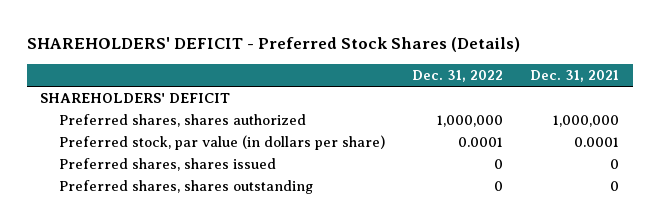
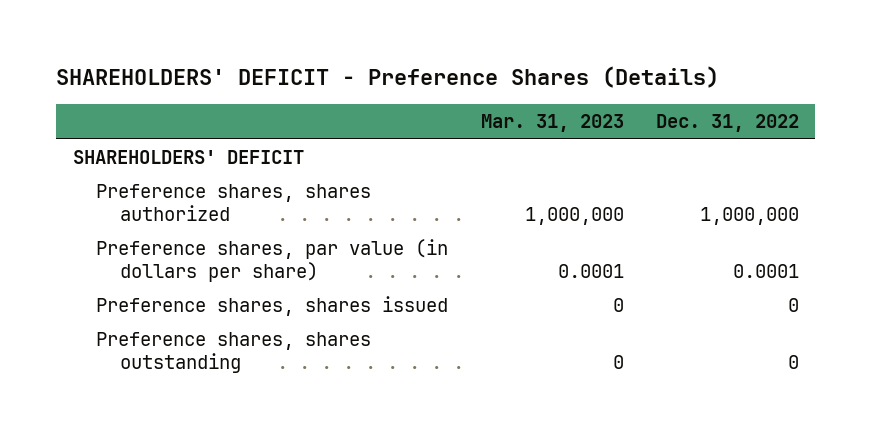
[26,37,520,53] SHAREHOLDERS' DEFICIT - Preferred Stock Shares (Details) -> [56,66,720,89] SHAREHOLDERS' DEFICIT - Preference Shares (Details)
[530,70,620,83] Dec. 31, 2021 -> none
none -> [480,114,624,133] Mar. 31, 2023
[58,114,306,128] Preferred shares, shares authorized -> [96,183,372,222] Preference shares, shares authorized
[58,135,385,151] Preferred stock, par value (in dollars per share) -> [96,238,449,283] Preference shares, par value (in dollars per share)
[58,158,276,172] Preferred shares, shares issued -> [96,295,449,316] Preference shares, shares issued
[58,180,313,195] Preferred shares, shares outstanding -> [96,331,372,374] Preference shares, shares outstanding

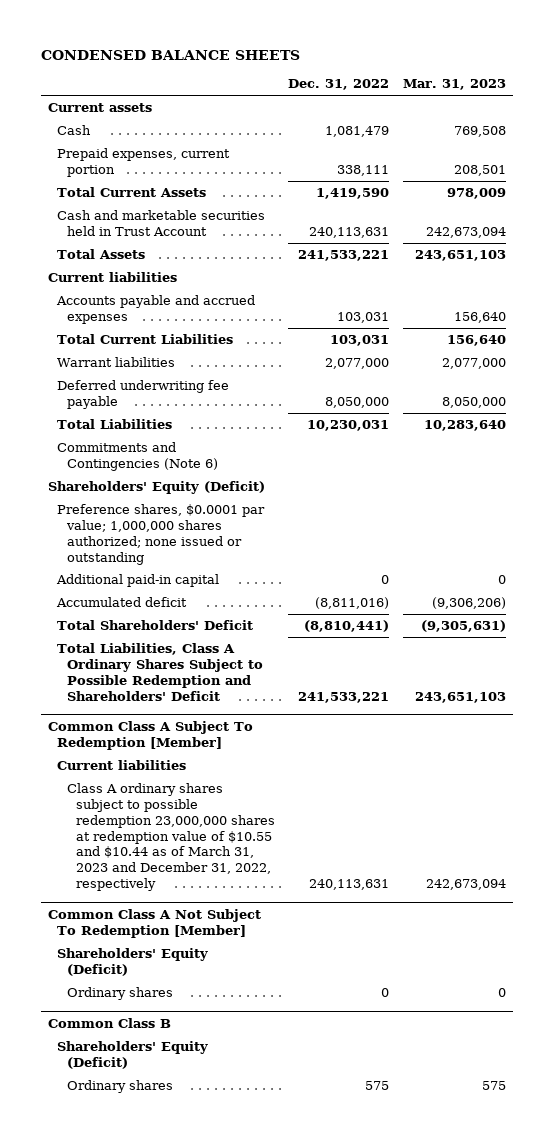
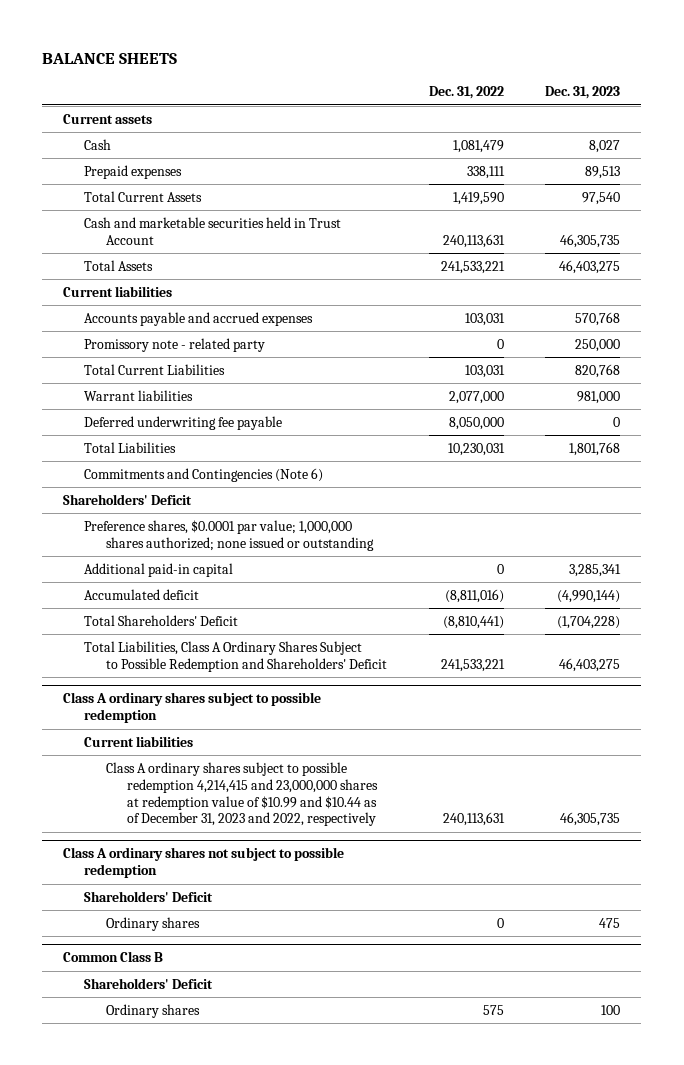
[41,50,301,61] CONDENSED BALANCE SHEETS -> [42,53,178,65] BALANCE SHEETS
[403,79,507,91] Mar. 31, 2023 -> none
none -> [545,86,621,100] Dec. 31, 2023
[57,147,231,177] Prepaid expenses, current portion -> [84,164,183,179] Prepaid expenses
none -> [84,337,266,352] Promissory note - related party
[47,480,265,494] Shareholders' Equity (Deficit) -> [63,493,193,505] Shareholders' Deficit
[47,720,253,750] Common Class A Subject To Redemption [Member] -> [63,692,322,724] Class A ordinary shares subject to possible redemption
[66,782,275,892] Class A ordinary shares subject to possible redemption 23,000,000 shares at redemption value of $10.55 and $10.44 as of March 31, 2023 and December 31, 2022, respectively -> [105,761,378,827] Class A ordinary shares subject to possible redemption 4,214,415 and 23,000,000 shares at redemption value of $10.99 and $10.44 as of December 31, 2023 and 2022, respectively
[47,908,261,938] Common Class A Not Subject To Redemption [Member] -> [63,847,345,879] Class A ordinary shares not subject to possible redemption
[57,947,209,976] Shareholders' Equity (Deficit) -> [84,890,214,902] Shareholders' Deficit
[57,1040,209,1069] Shareholders' Equity (Deficit) -> [84,977,214,989] Shareholders' Deficit

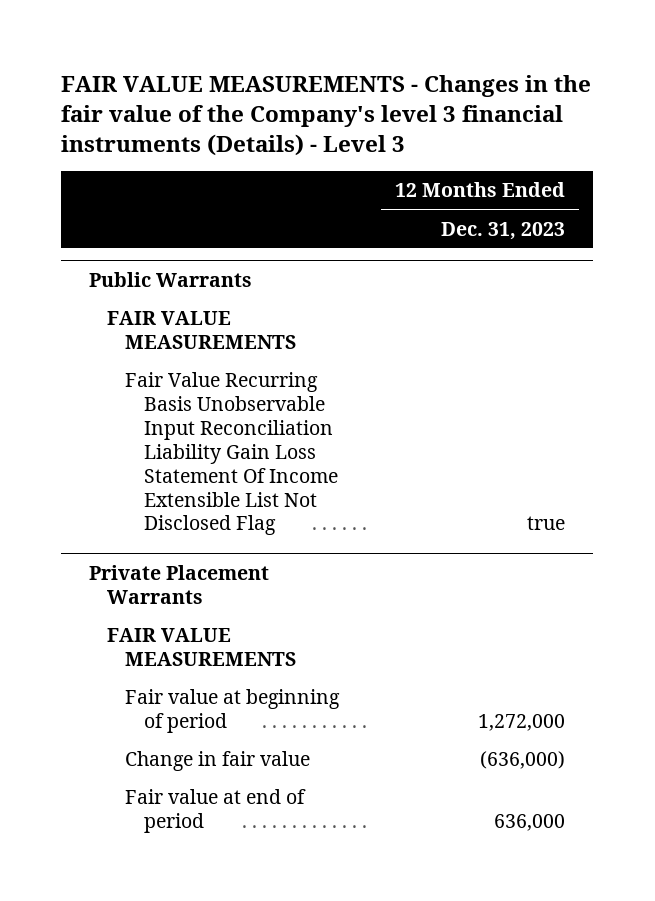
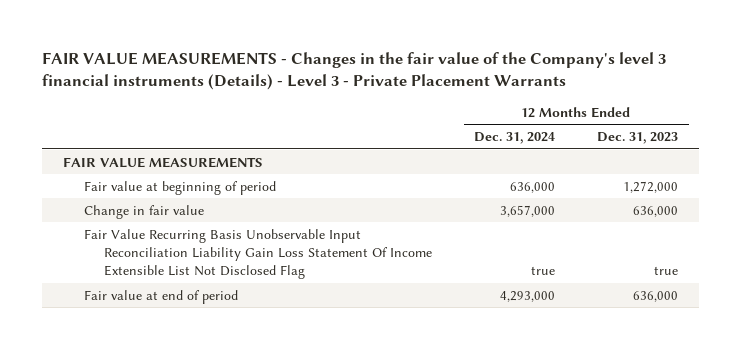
[61,74,592,156] FAIR VALUE MEASUREMENTS - Changes in the fair value of the Company's level 3 financial instruments (Details) - Level 3 -> [41,51,666,90] FAIR VALUE MEASUREMENTS - Changes in the fair value of the Company's level 3 financial instruments (Details) - Level 3 - Private Placement Warrants
none -> [474,132,556,145] Dec. 31, 2024
[89,271,253,287] Public Warrants -> none
[125,372,338,536] Fair Value Recurring Basis Unobservable Input Reconciliation Liability Gain Loss Statement Of Income Extensible List Not Disclosed Flag -> none
[89,564,270,604] Private Placement Warrants -> none
[107,628,297,666] FAIR VALUE MEASUREMENTS -> none
[480,751,566,770] (636,000) -> [633,205,679,217] 636,000
none -> [83,228,433,280] Fair Value Recurring Basis Unobservable Input Reconciliation Liability Gain Loss Statement Of Income Extensible List Not Disclosed Flag

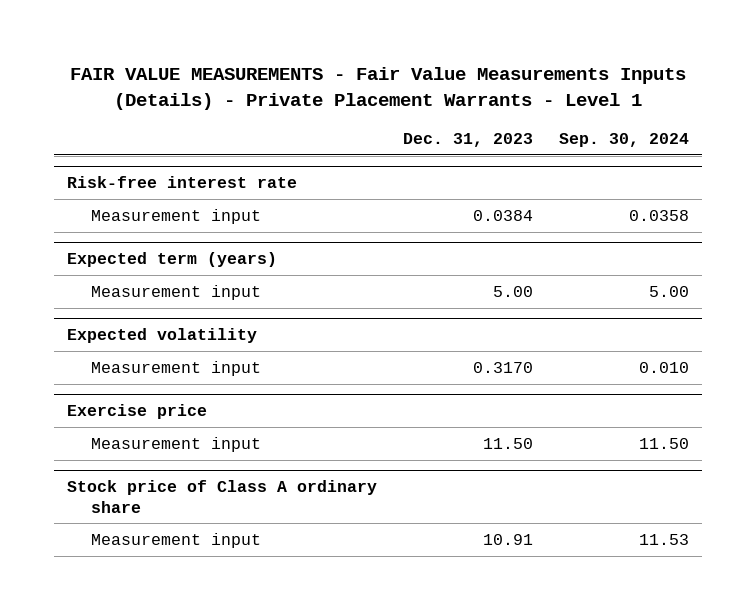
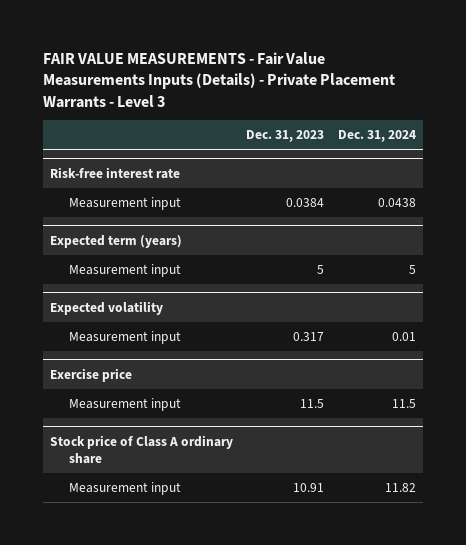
[69,66,686,110] FAIR VALUE MEASUREMENTS - Fair Value Measurements Inputs (Details) - Private Placement Warrants - Level 1 -> [42,51,395,108] FAIR VALUE MEASUREMENTS - Fair Value Measurements Inputs (Details) - Private Placement Warrants - Level 3
[558,132,689,147] Sep. 30, 2024 -> none
none -> [338,130,417,143] Dec. 31, 2024
[492,285,533,297] 5.00 -> [317,264,325,274] 5
[472,361,533,373] 0.3170 -> [293,331,325,341] 0.317
[482,437,533,449] 11.50 -> [300,398,325,408] 11.5

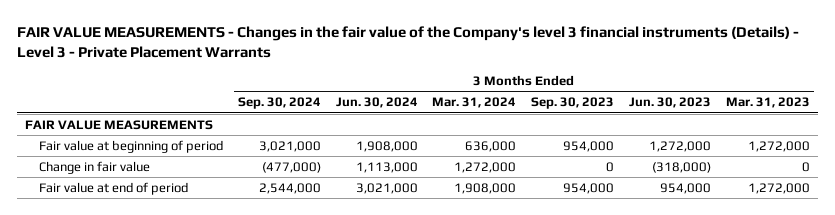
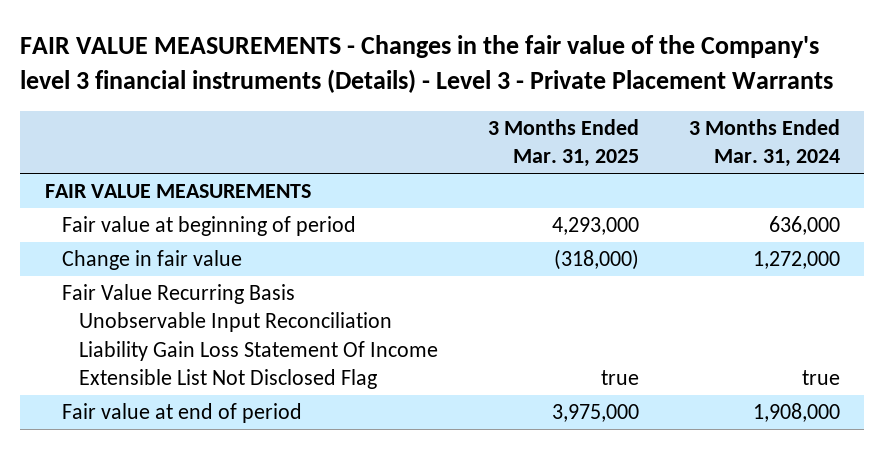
[237,97,321,110] Sep. 30, 2024 -> none
[335,97,418,109] Jun. 30, 2024 -> none
[531,97,615,110] Sep. 30, 2023 -> none
[629,97,712,109] Jun. 30, 2023 -> none
[726,97,811,109] Mar. 31, 2023 -> none
none -> [487,119,639,168] 3 Months Ended Mar. 31, 2025
none -> [61,284,439,390] Fair Value Recurring Basis Unobservable Input Reconciliation Liability Gain Loss Statement Of Income Extensible List Not Disclosed Flag

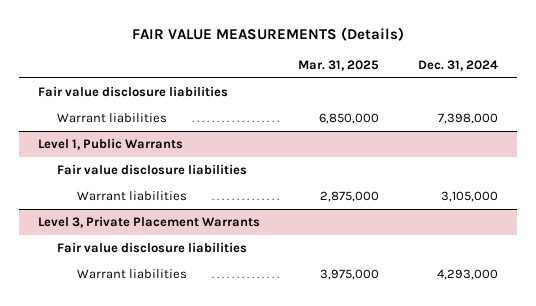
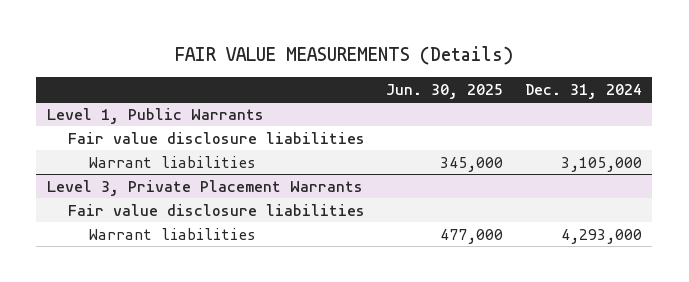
[298,59,380,71] Mar. 31, 2025 -> none
none -> [386,83,504,99] Jun. 30, 2025
[37,85,228,97] Fair value disclosure liabilities -> none
[57,112,168,123] Warrant liabilities -> none

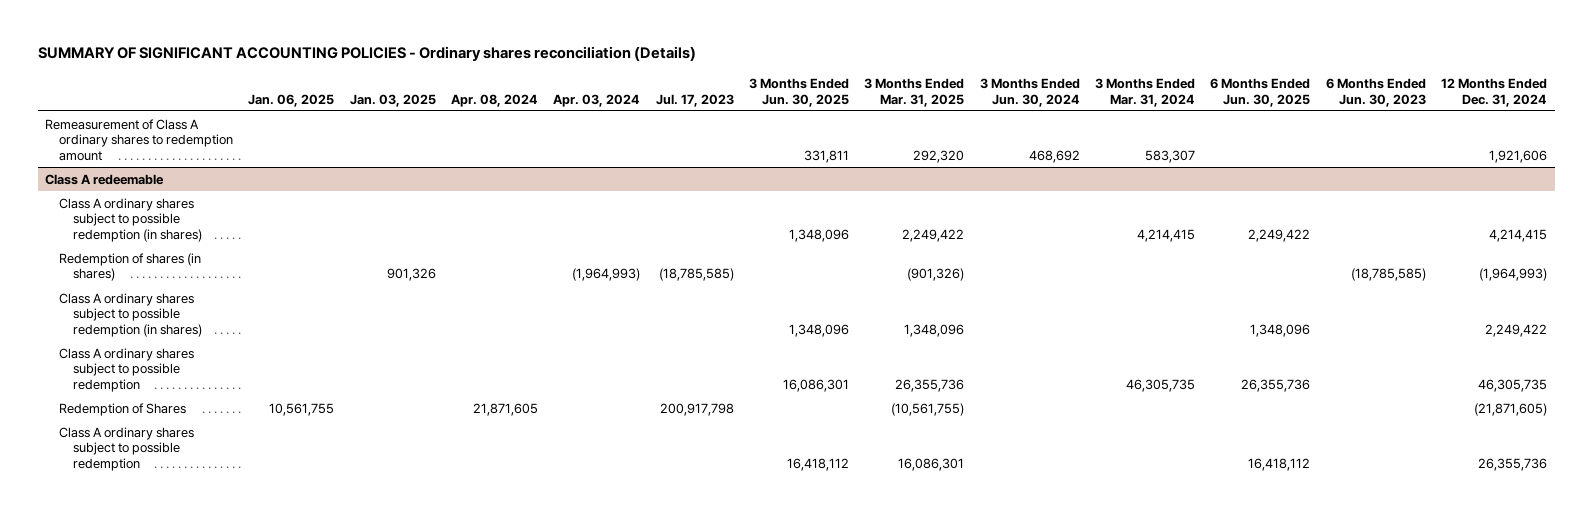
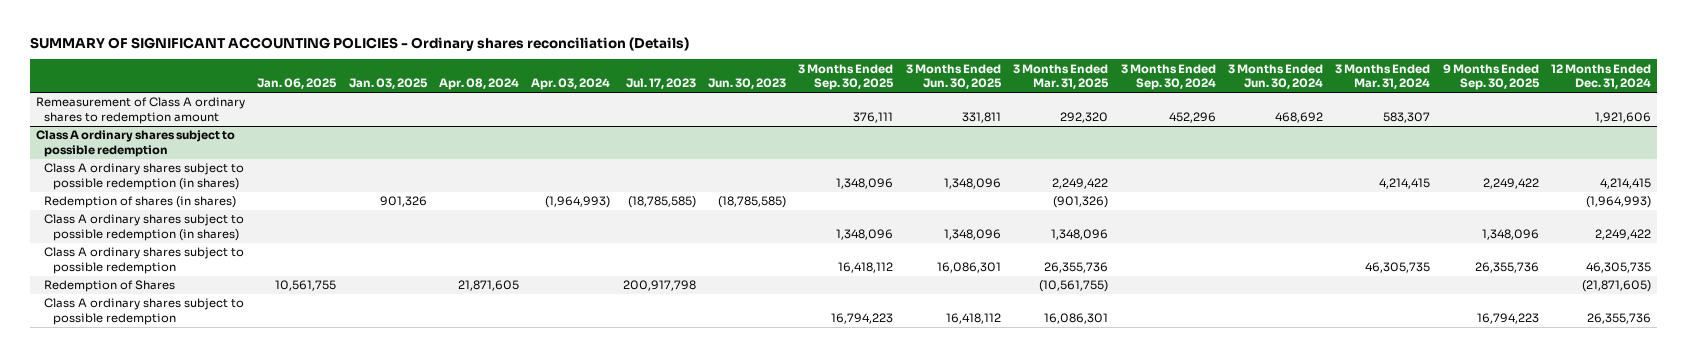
[1210,77,1311,107] 6 Months Ended Jun. 30, 2025 -> none
[1325,77,1426,107] 6 Months Ended Jun. 30, 2023 -> none
none -> [708,78,787,90] Jun. 30, 2023
none -> [798,63,895,91] 3 Months Ended Sep. 30, 2025
none -> [1120,63,1216,91] 3 Months Ended Sep. 30, 2024
none -> [1442,63,1540,91] 9 Months Ended Sep. 30, 2025
[45,173,165,185] Class A redeemable -> [35,130,235,157] Class A ordinary shares subject to possible redemption

